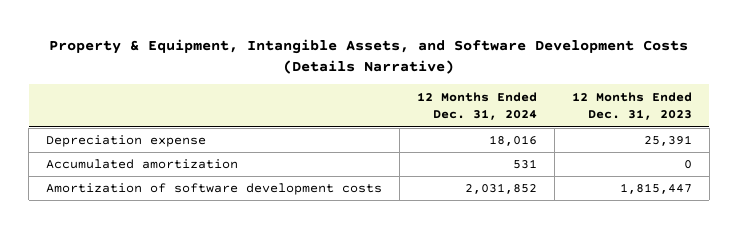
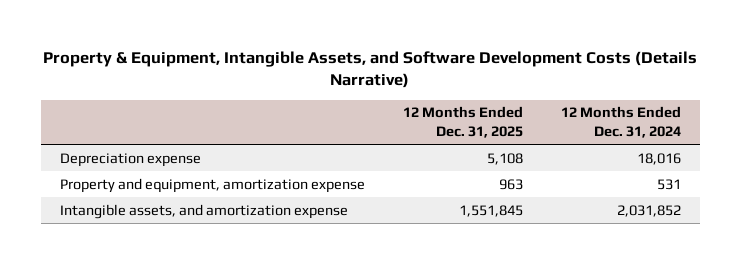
[571,91,692,121] 12 Months Ended Dec. 31, 2023 -> none
none -> [402,106,523,139] 12 Months Ended Dec. 31, 2025
[46,159,239,170] Accumulated amortization -> [59,177,365,193] Property and equipment, amortization expense
[46,183,383,196] Amortization of software development costs -> [59,203,348,219] Intangible assets, and amortization expense

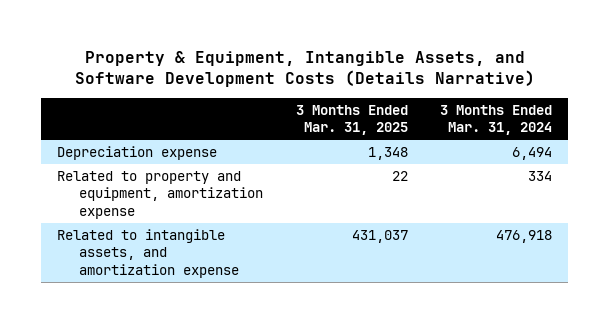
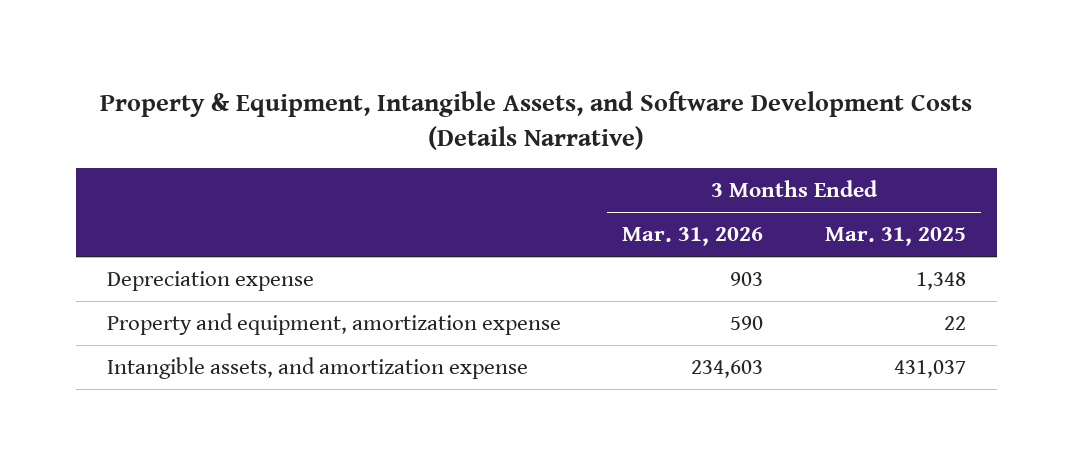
[440,104,553,136] 3 Months Ended Mar. 31, 2024 -> none
none -> [622,227,764,247] Mar. 31, 2026
[57,170,264,220] Related to property and equipment, amortization expense -> [106,312,561,335] Property and equipment, amortization expense
[57,228,240,279] Related to intangible assets, and amortization expense -> [106,356,528,379] Intangible assets, and amortization expense

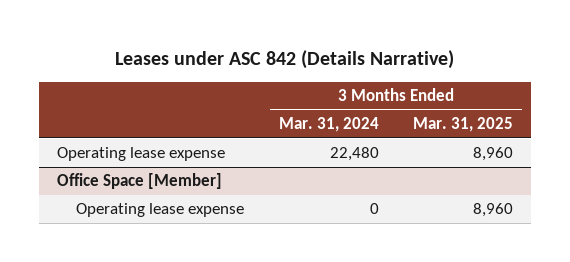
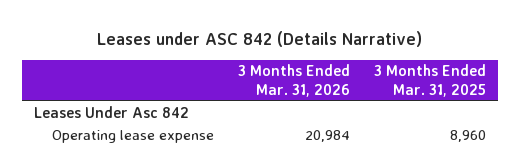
[278,117,379,133] Mar. 31, 2024 -> none
none -> [238,64,351,97] 3 Months Ended Mar. 31, 2026
[56,147,225,162] Operating lease expense -> none
[56,173,222,190] Office Space [Member] -> none
none -> [34,106,190,119] Leases Under Asc 842

